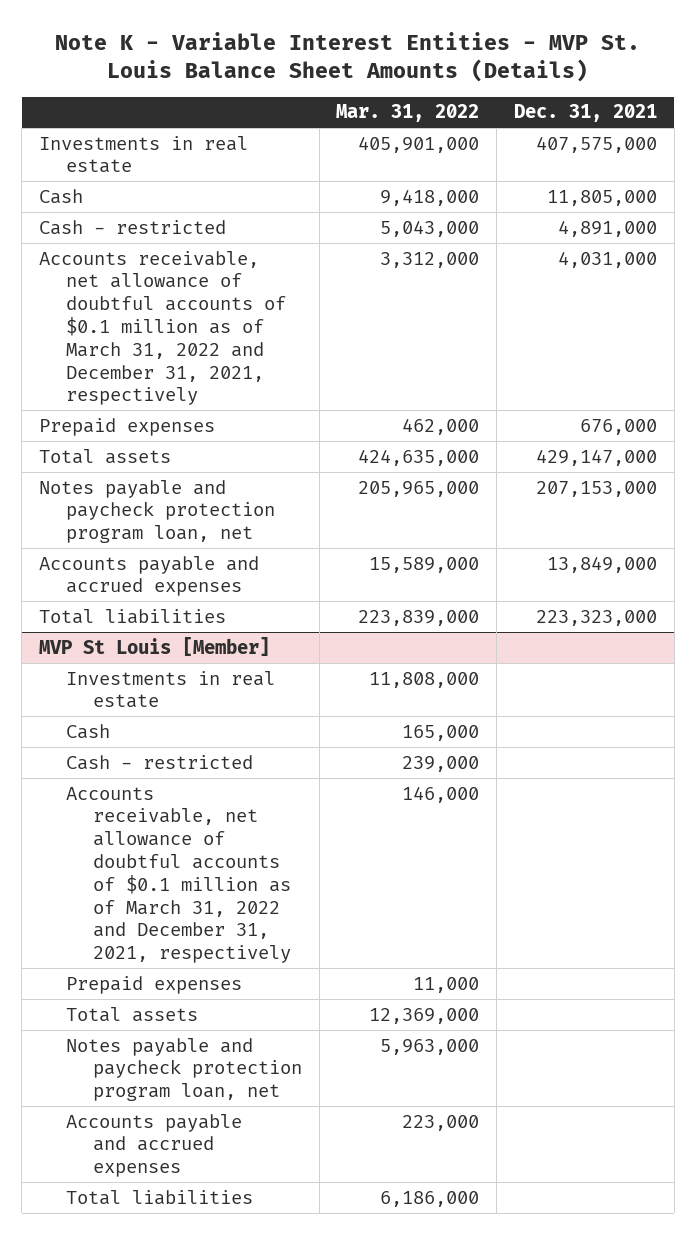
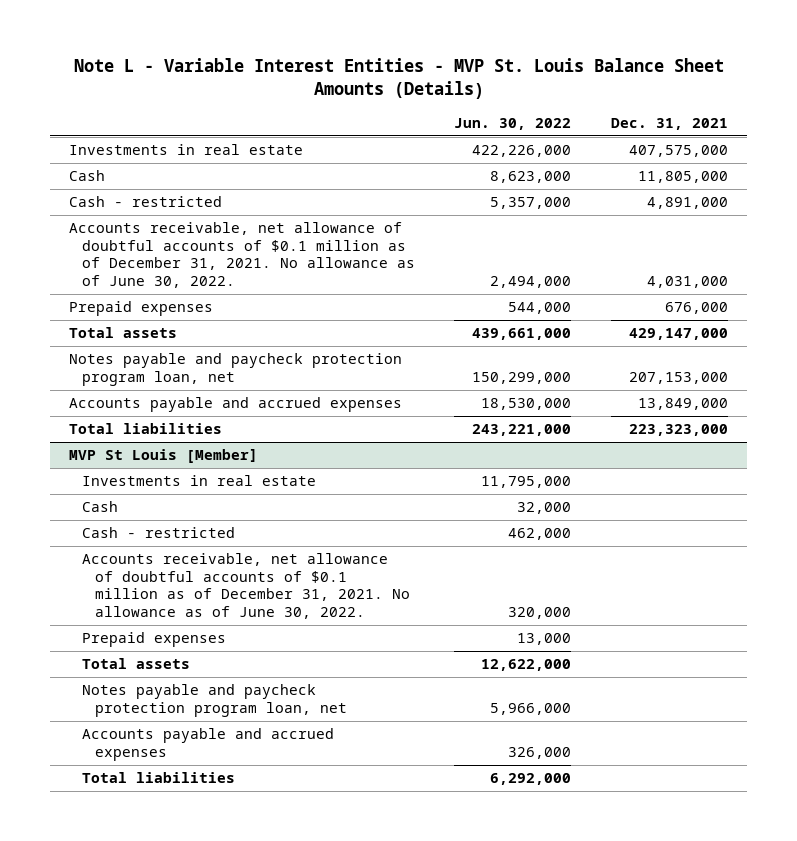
[54,31,640,83] Note K - Variable Interest Entities - MVP St. Louis Balance Sheet Amounts (Details) -> [73,58,724,100] Note L - Variable Interest Entities - MVP St. Louis Balance Sheet Amounts (Details)
[336,104,480,123] Mar. 31, 2022 -> none
none -> [454,118,572,131] Jun. 30, 2022
[38,250,286,406] Accounts receivable, net allowance of doubtful accounts of $0.1 million as of March 31, 2022 and December 31, 2021, respectively -> [69,222,416,288] Accounts receivable, net allowance of doubtful accounts of $0.1 million as of December 31, 2021. No allowance as of June 30, 2022.
[65,786,292,964] Accounts receivable, net allowance of doubtful accounts of $0.1 million as of March 31, 2022 and December 31, 2021, respectively -> [82,553,410,619] Accounts receivable, net allowance of doubtful accounts of $0.1 million as of December 31, 2021. No allowance as of June 30, 2022.

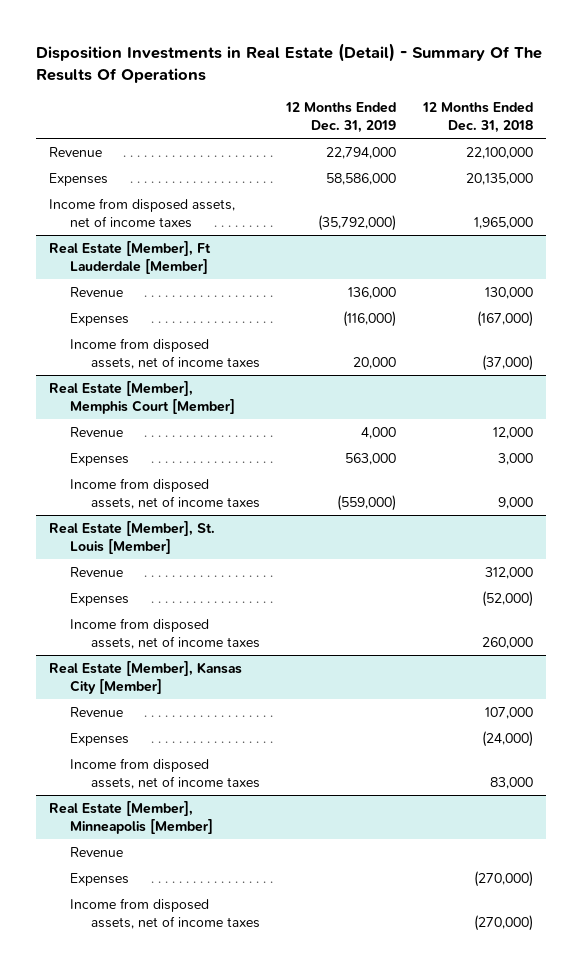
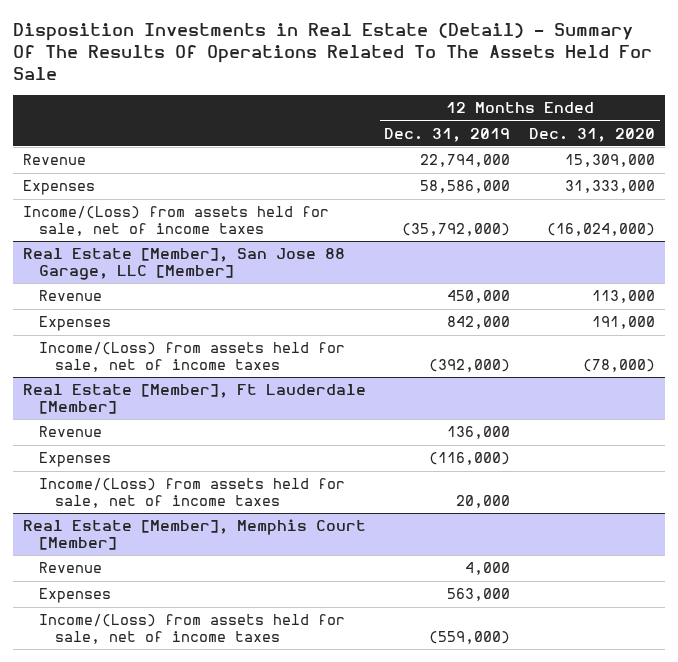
[36,43,543,84] Disposition Investments in Real Estate (Detail) - Summary Of The Results Of Operations -> [13,22,653,81] Disposition Investments in Real Estate (Detail) - Summary Of The Results Of Operations Related To The Assets Held For Sale
[421,101,533,134] 12 Months Ended Dec. 31, 2018 -> none
none -> [529,127,656,142] Dec. 31, 2020
[49,197,236,228] Income from disposed assets, net of income taxes -> [22,206,329,237] Income/(Loss) from assets held for sale, net of income taxes
none -> [22,248,345,281] Real Estate [Member], San Jose 88 Garage, LLC [Member]
none -> [38,290,102,302] Revenue
none -> [38,316,111,332] Expenses
none -> [38,342,345,373] Income/(Loss) from assets held for sale, net of income taxes
[69,337,260,369] Income from disposed assets, net of income taxes -> [38,478,345,509] Income/(Loss) from assets held for sale, net of income taxes
[49,520,216,554] Real Estate [Member], St. Louis [Member] -> none
[69,566,123,577] Revenue -> none
[69,592,129,606] Expenses -> none
[69,617,260,649] Income from disposed assets, net of income taxes -> none
[49,660,243,694] Real Estate [Member], Kansas City [Member] -> none
[69,706,123,717] Revenue -> none
[69,732,129,746] Expenses -> none
[69,757,260,789] Income from disposed assets, net of income taxes -> none
[49,800,213,834] Real Estate [Member], Minneapolis [Member] -> none
[69,846,123,857] Revenue -> none
[69,872,129,886] Expenses -> none
[69,897,260,929] Income from disposed assets, net of income taxes -> none
[69,477,260,509] Income from disposed assets, net of income taxes -> [38,614,345,645] Income/(Loss) from assets held for sale, net of income taxes

